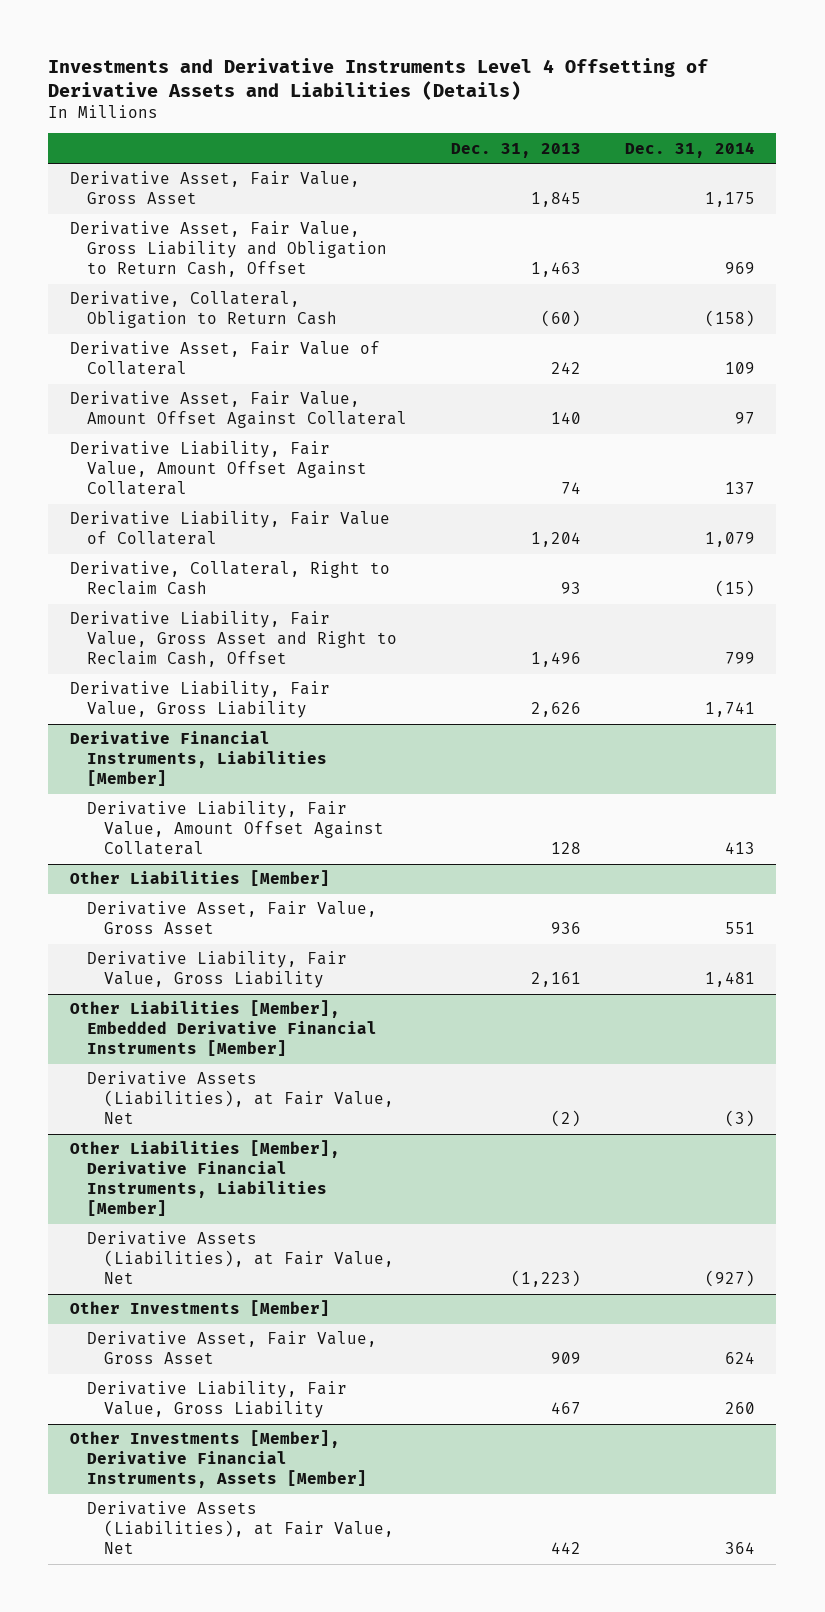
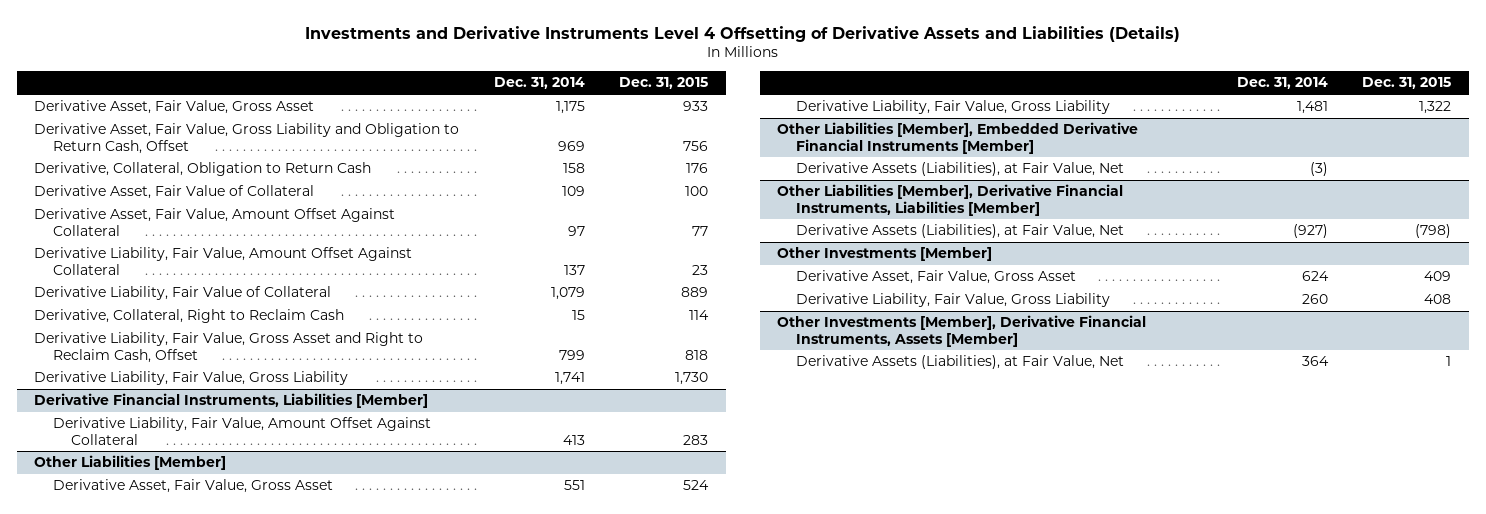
[450,142,581,158] Dec. 31, 2013 -> none
none -> [619,77,709,90] Dec. 31, 2015
[704,310,755,328] (158) -> [562,163,585,174] 158
[714,580,755,598] (15) -> [571,310,585,321] 15

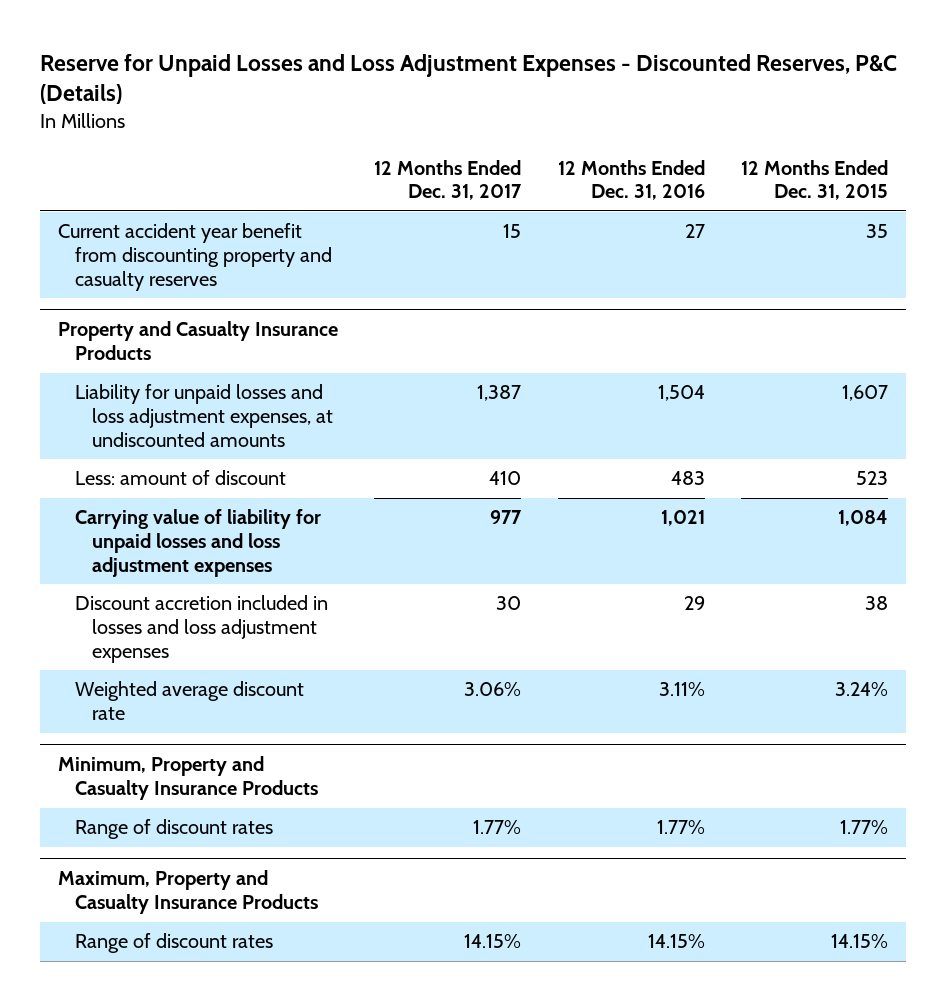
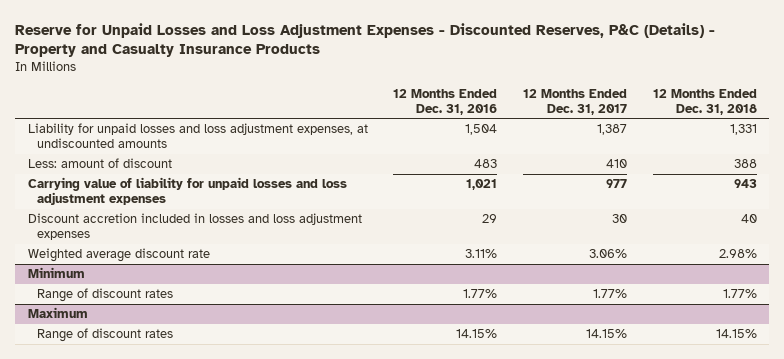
[39,53,897,105] Reserve for Unpaid Losses and Loss Adjustment Expenses - Discounted Reserves, P&C (Details) -> [15,22,716,58] Reserve for Unpaid Losses and Loss Adjustment Expenses - Discounted Reserves, P&C (Details) - Property and Casualty Insurance Products
[740,159,888,201] 12 Months Ended Dec. 31, 2015 -> none
none -> [652,88,757,115] 12 Months Ended Dec. 31, 2018
[57,223,333,291] Current accident year benefit from discounting property and casualty reserves -> none
[57,321,338,361] Property and Casualty Insurance Products -> none
[57,756,319,801] Minimum, Property and Casualty Insurance Products -> none
none -> [27,267,85,279] Minimum
[57,870,319,915] Maximum, Property and Casualty Insurance Products -> none
none -> [27,307,88,319] Maximum

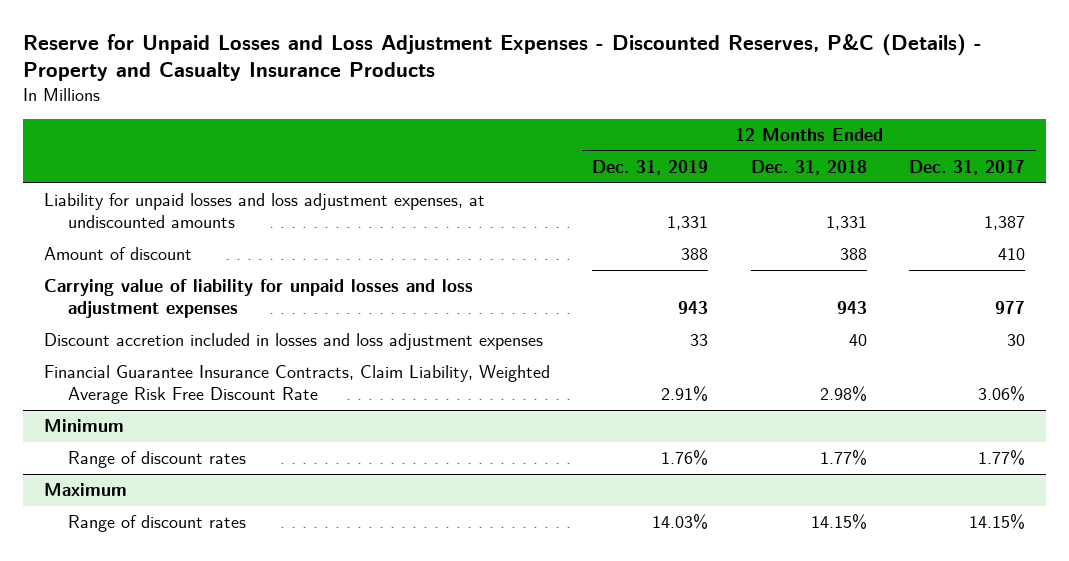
[393,88,498,115] 12 Months Ended Dec. 31, 2016 -> none
none -> [592,159,709,175] Dec. 31, 2019
[27,158,172,169] Less: amount of discount -> [43,247,192,261] Amount of discount
[27,248,210,263] Weighted average discount rate -> [43,365,550,405] Financial Guarantee Insurance Contracts, Claim Liability, Weighted Average Risk Free Discount Rate

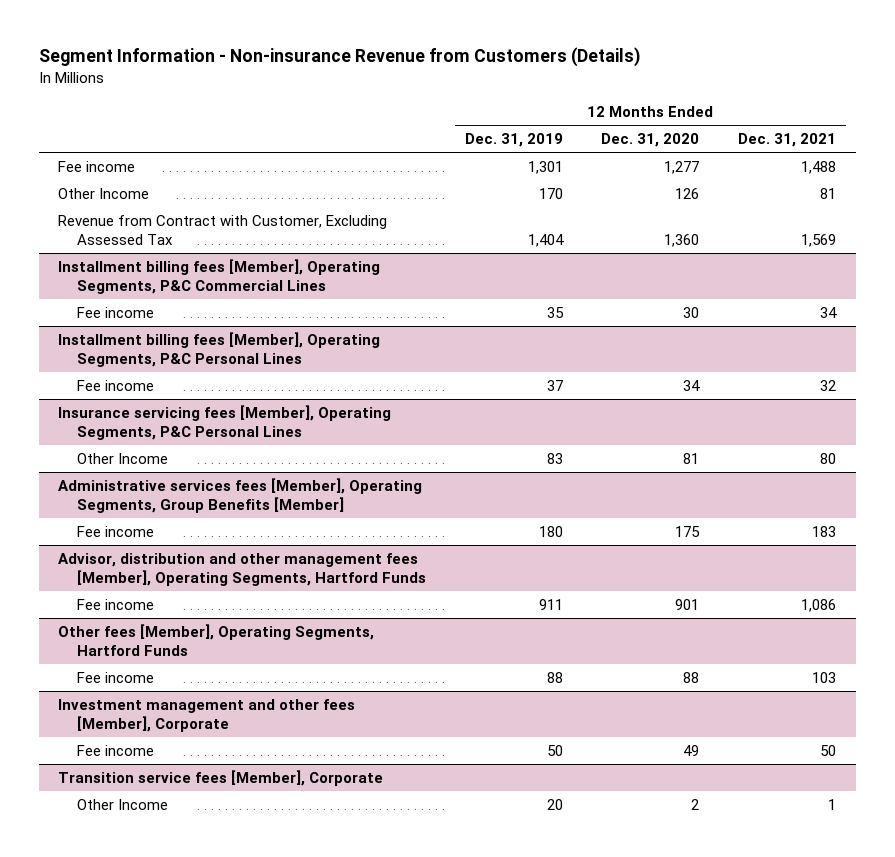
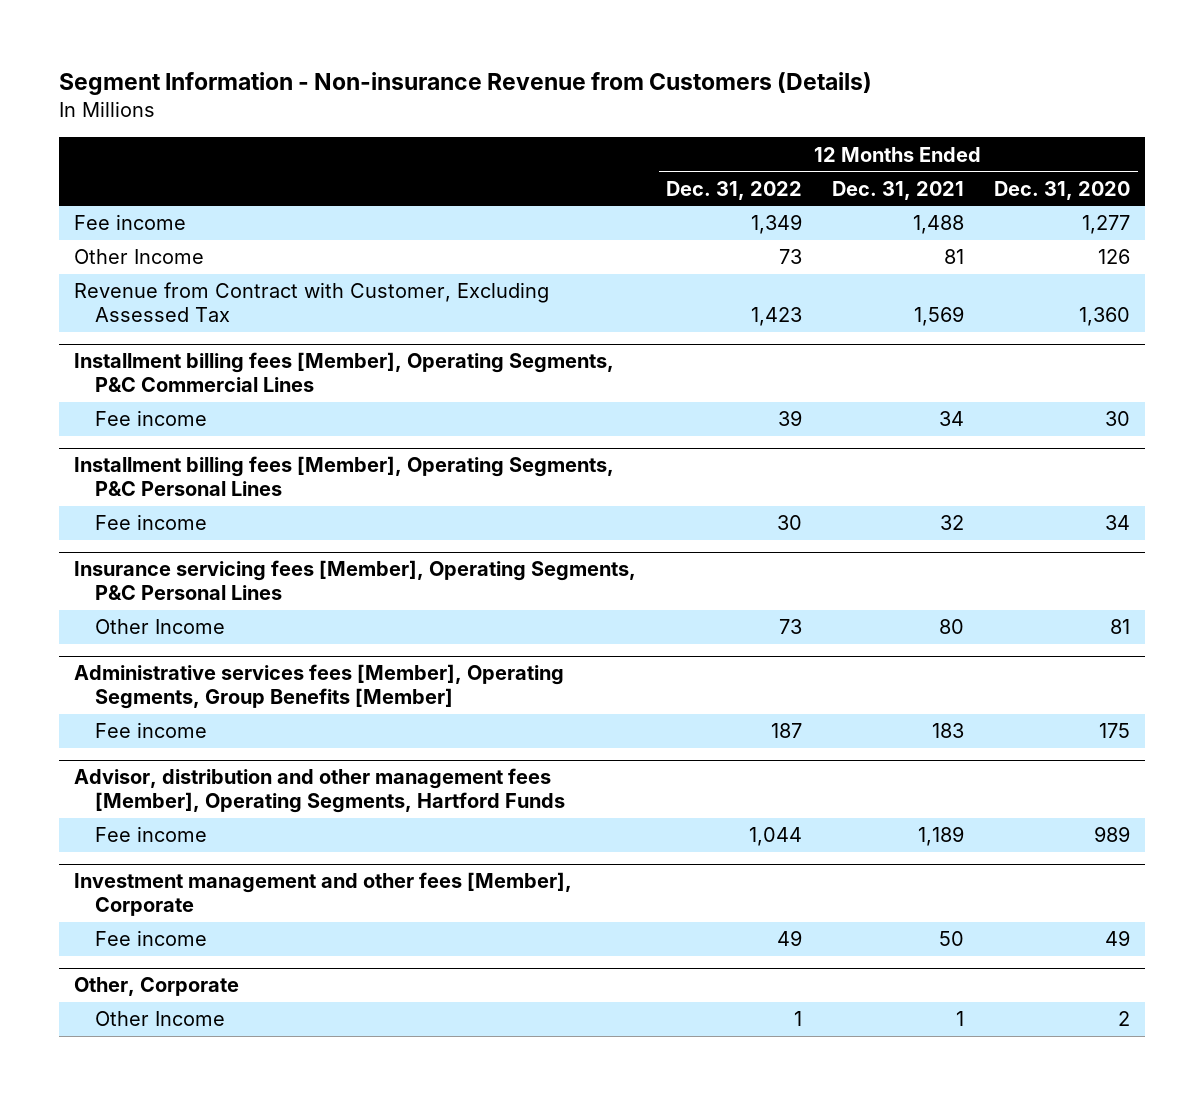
[464,133,563,148] Dec. 31, 2019 -> none
none -> [666,180,803,200] Dec. 31, 2022
[58,623,375,656] Other fees [Member], Operating Segments, Hartford Funds -> none
[76,671,154,683] Fee income -> none
[675,598,700,610] 901 -> [1094,826,1131,843] 989
[801,598,837,612] 1,086 -> [918,826,965,847] 1,189
[58,769,384,786] Transition service fees [Member], Corporate -> none
none -> [74,977,240,997] Other, Corporate

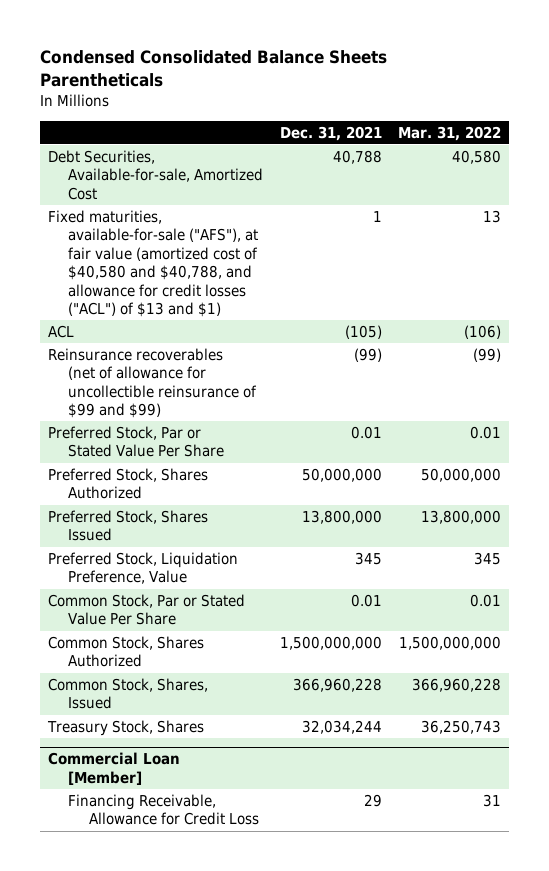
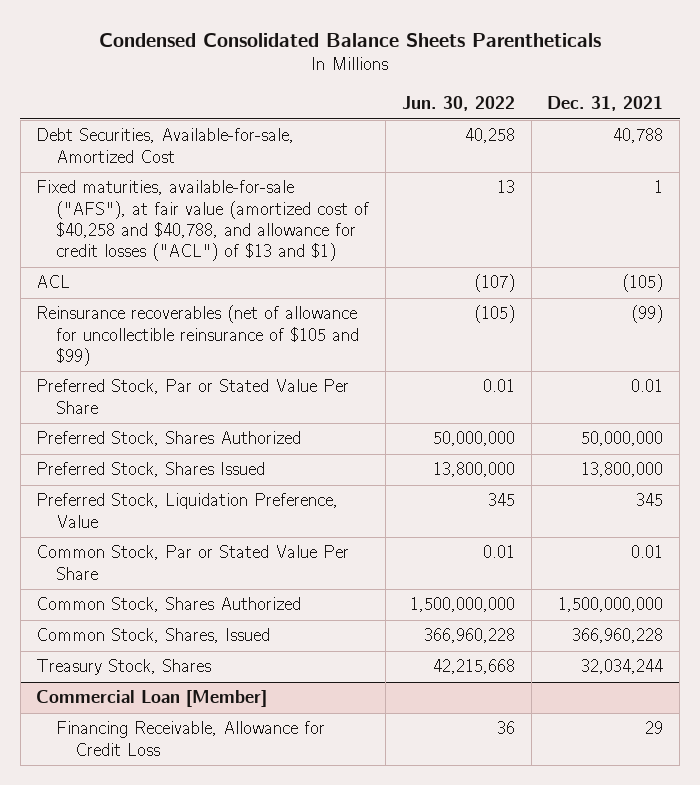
[397,125,501,141] Mar. 31, 2022 -> none
none -> [401,96,515,112] Jun. 30, 2022
[47,210,259,318] Fixed maturities, available-for-sale ("AFS"), at fair value (amortized cost of $40,580 and $40,788, and allowance for credit losses ("ACL") of $13 and $1) -> [36,180,369,262] Fixed maturities, available-for-sale ("AFS"), at fair value (amortized cost of $40,258 and $40,788, and allowance for credit losses ("ACL") of $13 and $1)
[47,348,258,419] Reinsurance recoverables (net of allowance for uncollectible reinsurance of $99 and $99) -> [36,305,359,367] Reinsurance recoverables (net of allowance for uncollectible reinsurance of $105 and $99)

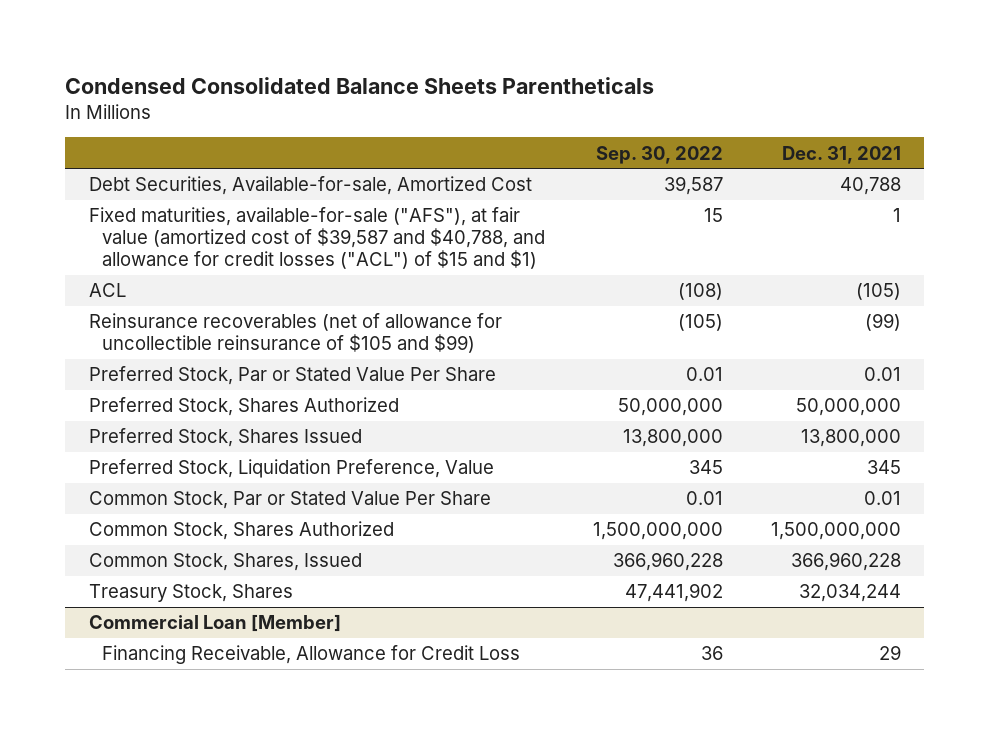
[401,96,515,112] Jun. 30, 2022 -> none
none -> [595,145,723,164] Sep. 30, 2022
[36,180,369,262] Fixed maturities, available-for-sale ("AFS"), at fair value (amortized cost of $40,258 and $40,788, and allowance for credit losses ("ACL") of $13 and $1) -> [88,207,546,269] Fixed maturities, available-for-sale ("AFS"), at fair value (amortized cost of $39,587 and $40,788, and allowance for credit losses ("ACL") of $15 and $1)

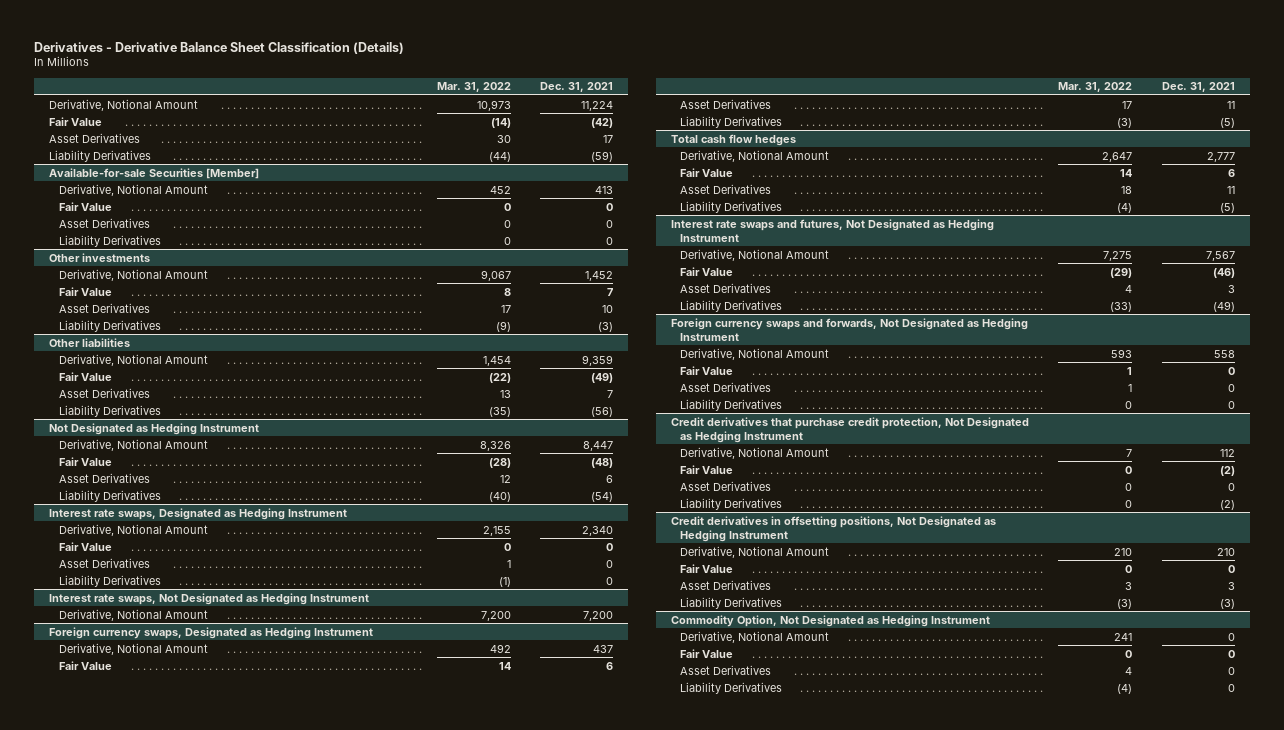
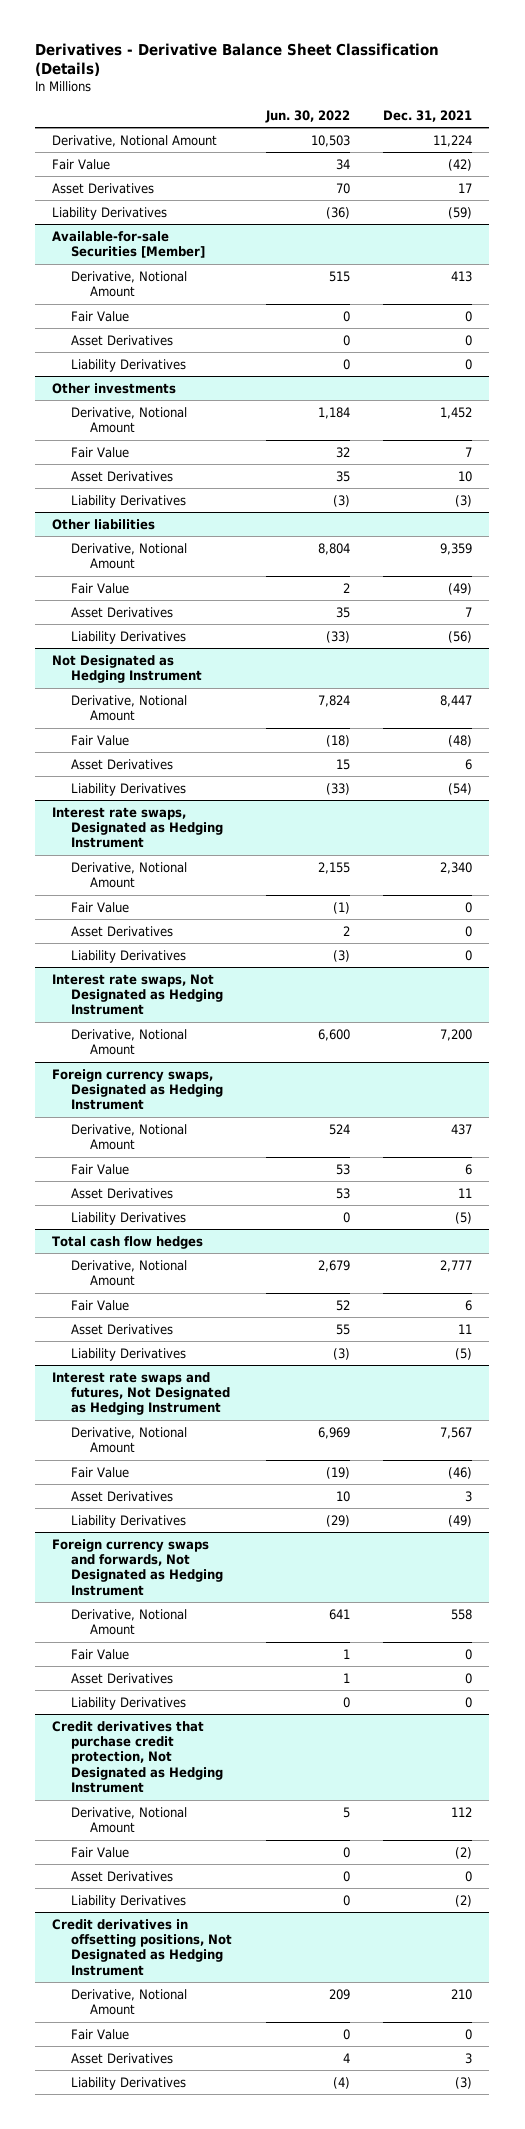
[436,82,511,93] Mar. 31, 2022 -> none
none -> [264,109,350,123] Jun. 30, 2022
[670,614,990,627] Commodity Option, Not Designated as Hedging Instrument -> none
[680,630,830,643] Derivative, Notional Amount -> none
[680,648,734,658] Fair Value -> none
[680,664,772,675] Asset Derivatives -> none
[680,681,783,694] Liability Derivatives -> none

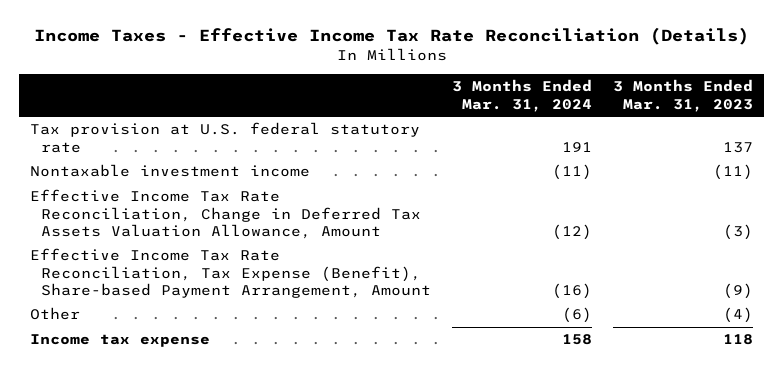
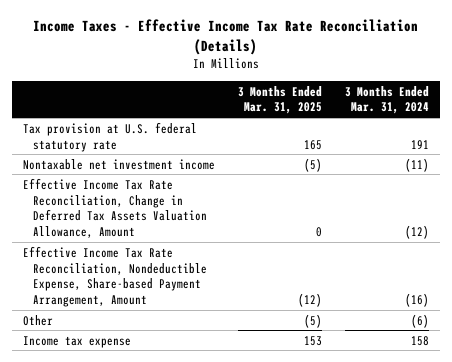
[613,79,754,112] 3 Months Ended Mar. 31, 2023 -> none
none -> [238,85,323,115] 3 Months Ended Mar. 31, 2025
[29,164,310,178] Nontaxable investment income -> [23,158,216,170] Nontaxable net investment income
[29,248,431,298] Effective Income Tax Rate Reconciliation, Tax Expense (Benefit), Share-based Payment Arrangement, Amount -> [23,245,207,308] Effective Income Tax Rate Reconciliation, Nondeductible Expense, Share-based Payment Arrangement, Amount

